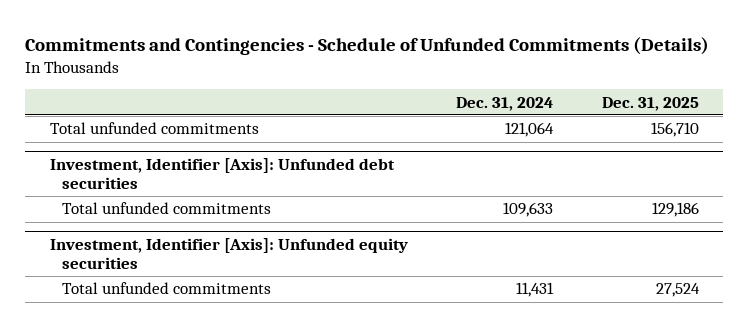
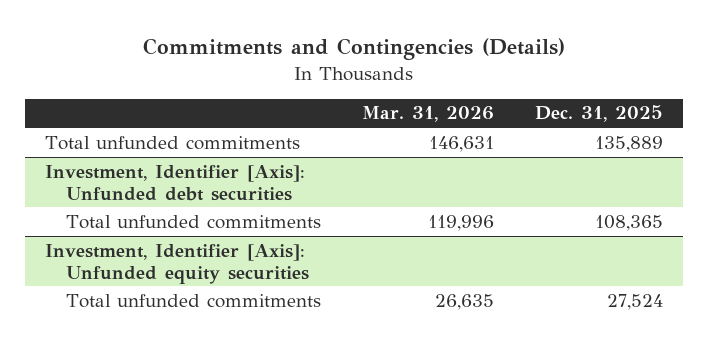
[25,36,710,55] Commitments and Contingencies - Schedule of Unfunded Commitments (Details) -> [143,38,566,61] Commitments and Contingencies (Details)
[456,96,554,111] Dec. 31, 2024 -> none
none -> [362,106,495,123] Mar. 31, 2026
[650,122,699,138] 156,710 -> [594,135,663,152] 135,889
[651,202,699,218] 129,186 -> [594,214,663,231] 108,365

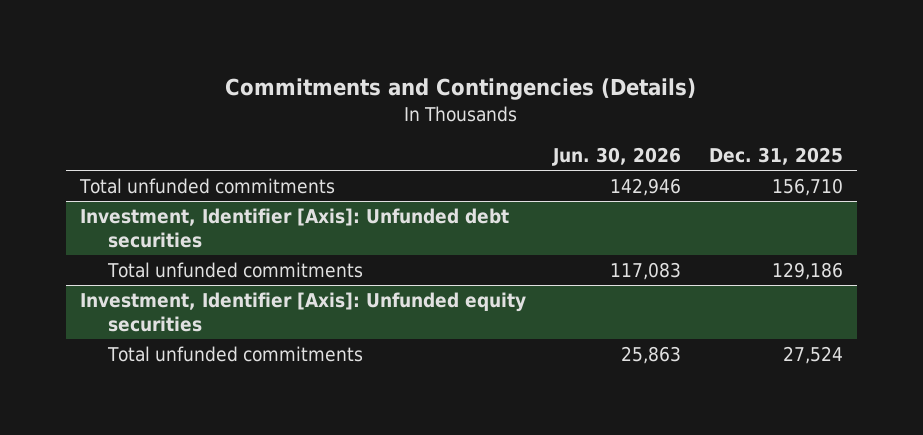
[362,106,495,123] Mar. 31, 2026 -> none
none -> [552,147,682,167] Jun. 30, 2026
[594,135,663,152] 135,889 -> [772,178,844,197] 156,710
[594,214,663,231] 108,365 -> [772,262,844,281] 129,186

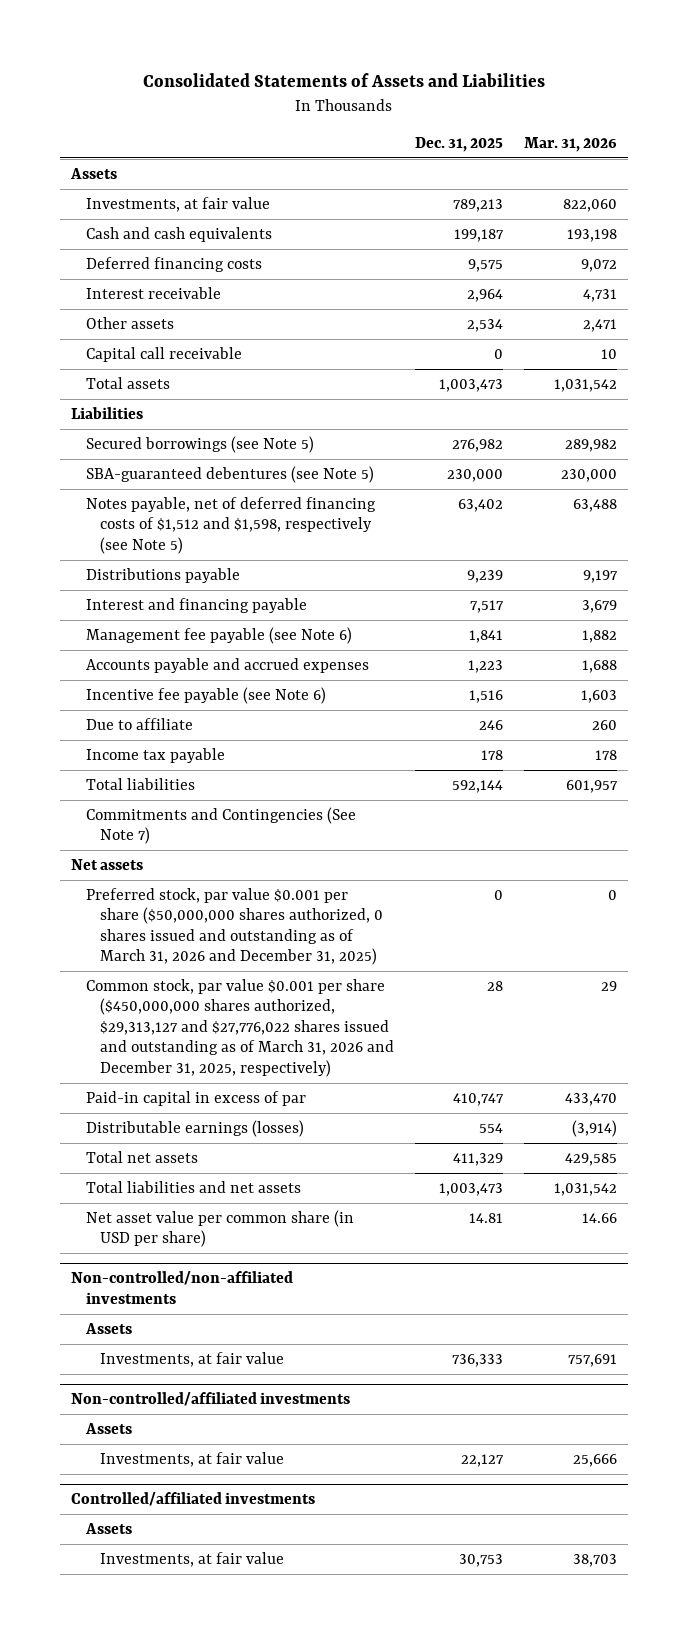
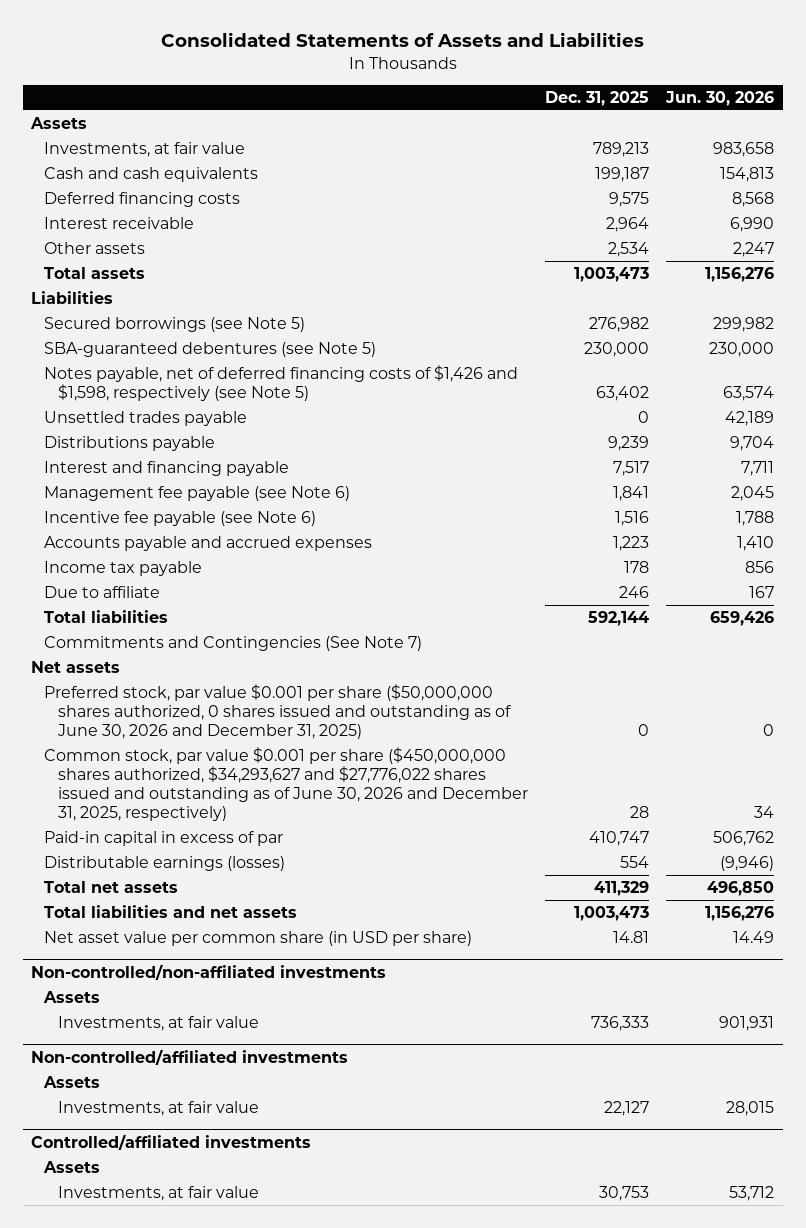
[524,136,618,152] Mar. 31, 2026 -> none
none -> [665,90,775,106] Jun. 30, 2026
[85,346,242,362] Capital call receivable -> none
[85,496,376,554] Notes payable, net of deferred financing costs of $1,512 and $1,598, respectively (see Note 5) -> [44,365,519,402] Notes payable, net of deferred financing costs of $1,426 and $1,598, respectively (see Note 5)
none -> [44,411,248,427] Unsettled trades payable
[85,657,369,673] Accounts payable and accrued expenses -> [44,536,373,552] Accounts payable and accrued expenses
[85,717,193,730] Due to affiliate -> [44,586,161,599] Due to affiliate
[85,887,384,966] Preferred stock, par value $0.001 per share ($50,000,000 shares authorized, 0 shares issued and outstanding as of March 31, 2026 and December 31, 2025) -> [44,684,511,739] Preferred stock, par value $0.001 per share ($50,000,000 shares authorized, 0 shares issued and outstanding as of June 30, 2026 and December 31, 2025)
[85,978,395,1077] Common stock, par value $0.001 per share ($450,000,000 shares authorized, $29,313,127 and $27,776,022 shares issued and outstanding as of March 31, 2026 and December 31, 2025, respectively) -> [44,747,528,821] Common stock, par value $0.001 per share ($450,000,000 shares authorized, $34,293,627 and $27,776,022 shares issued and outstanding as of June 30, 2026 and December 31, 2025, respectively)

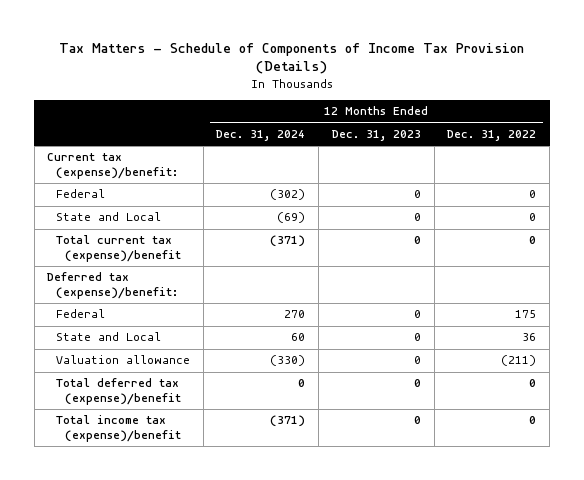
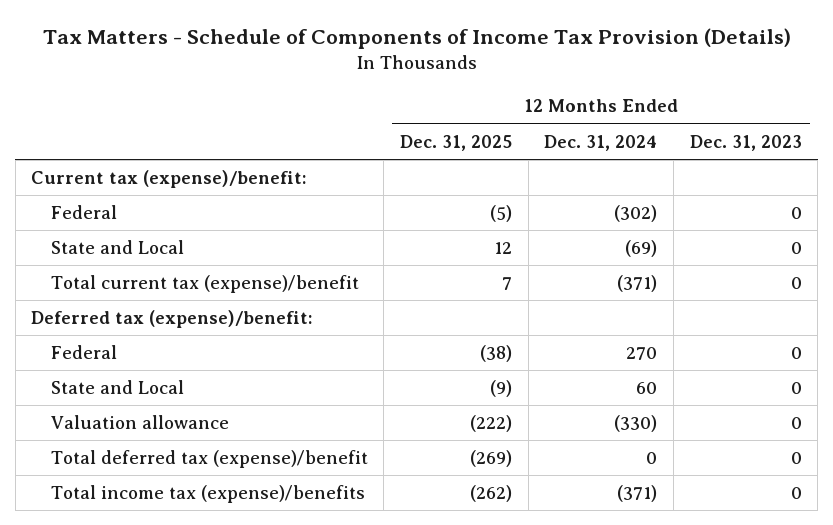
[447,129,537,141] Dec. 31, 2022 -> none
none -> [400,134,513,151] Dec. 31, 2025
[56,415,181,442] Total income tax (expense)/benefit -> [50,485,365,504] Total income tax (expense)/benefits

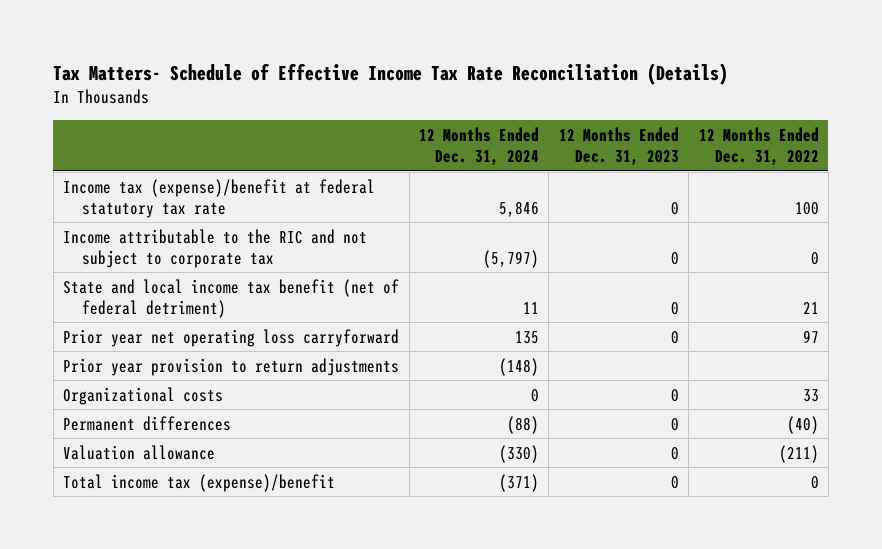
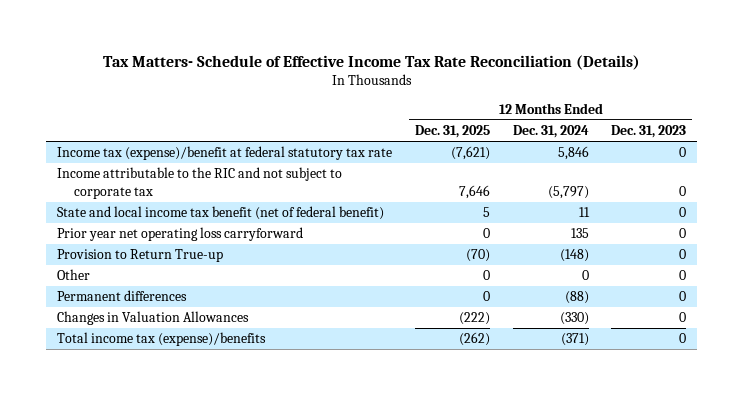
[698,126,819,166] 12 Months Ended Dec. 31, 2022 -> none
none -> [414,125,490,139] Dec. 31, 2025
[63,278,400,318] State and local income tax benefit (net of federal detriment) -> [57,206,385,221] State and local income tax benefit (net of federal benefit)
[63,357,400,376] Prior year provision to return adjustments -> none
[63,386,224,405] Organizational costs -> none
none -> [57,249,224,263] Provision to Return True-up
none -> [57,269,91,281] Other
[63,444,216,460] Valuation allowance -> [57,311,250,326] Changes in Valuation Allowances
[63,473,336,492] Total income tax (expense)/benefit -> [57,332,267,347] Total income tax (expense)/benefits

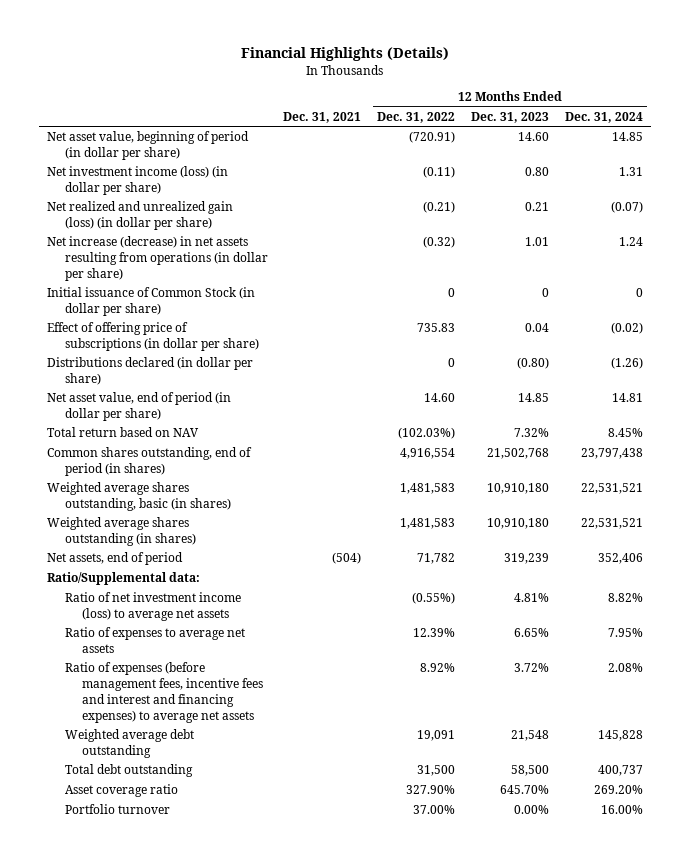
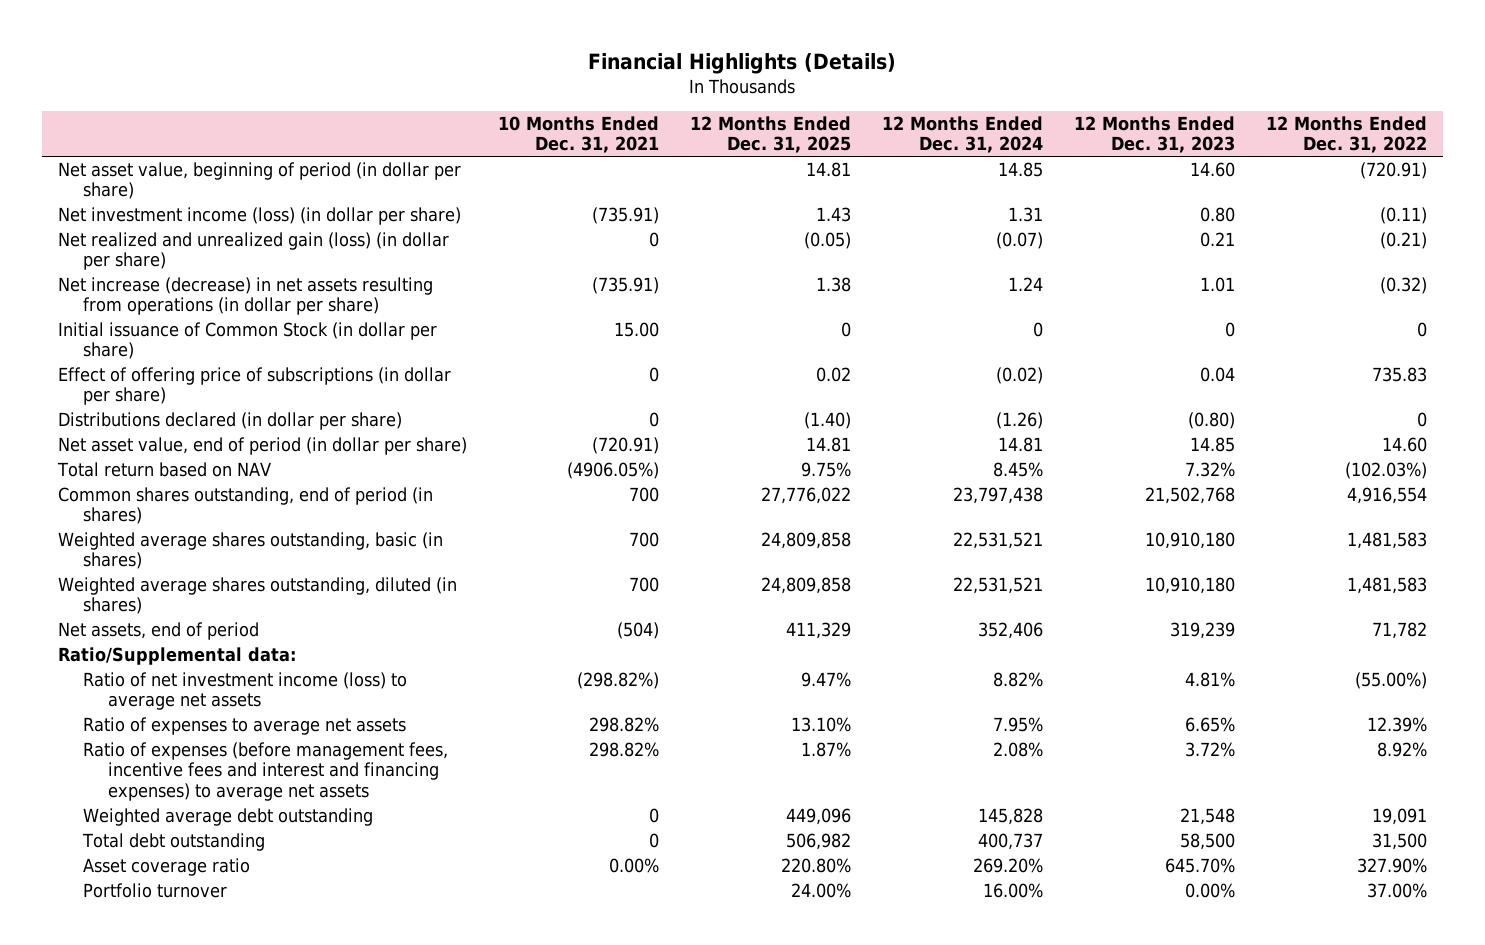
[283,111,362,123] Dec. 31, 2021 -> none
none -> [497,115,659,154] 10 Months Ended Dec. 31, 2021
none -> [689,115,851,154] 12 Months Ended Dec. 31, 2025
[47,517,196,547] Weighted average shares outstanding (in shares) -> [57,576,457,615] Weighted average shares outstanding, diluted (in shares)
[412,592,456,605] (0.55%) -> [1355,671,1428,689] (55.00%)

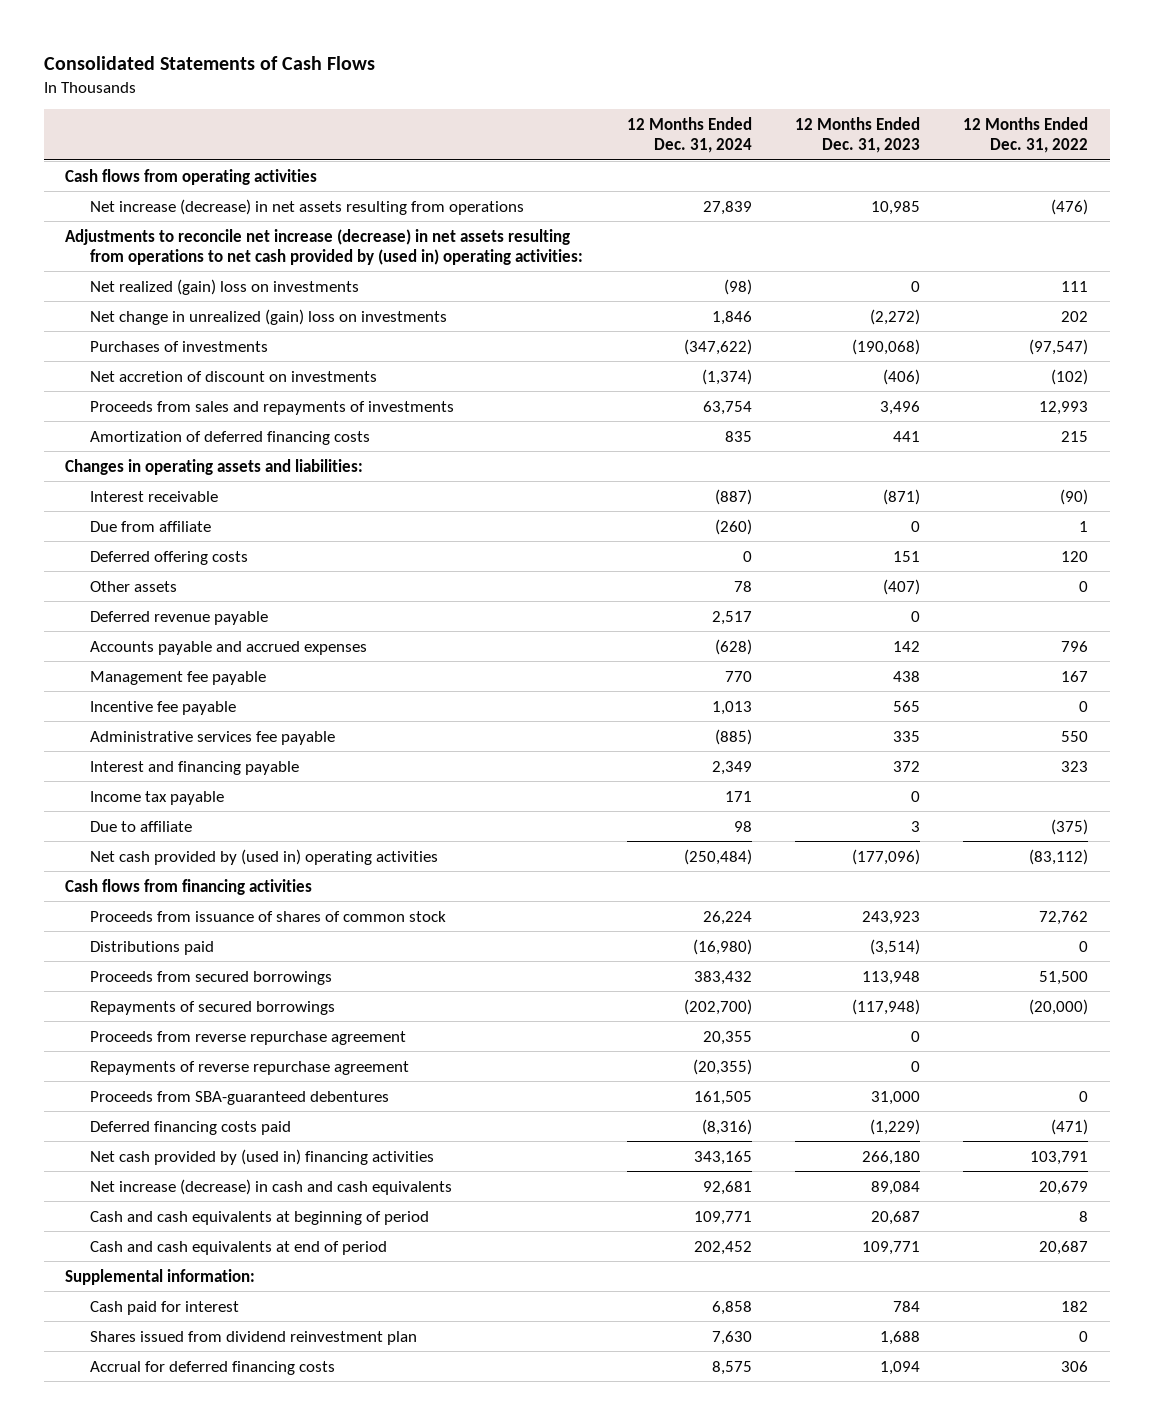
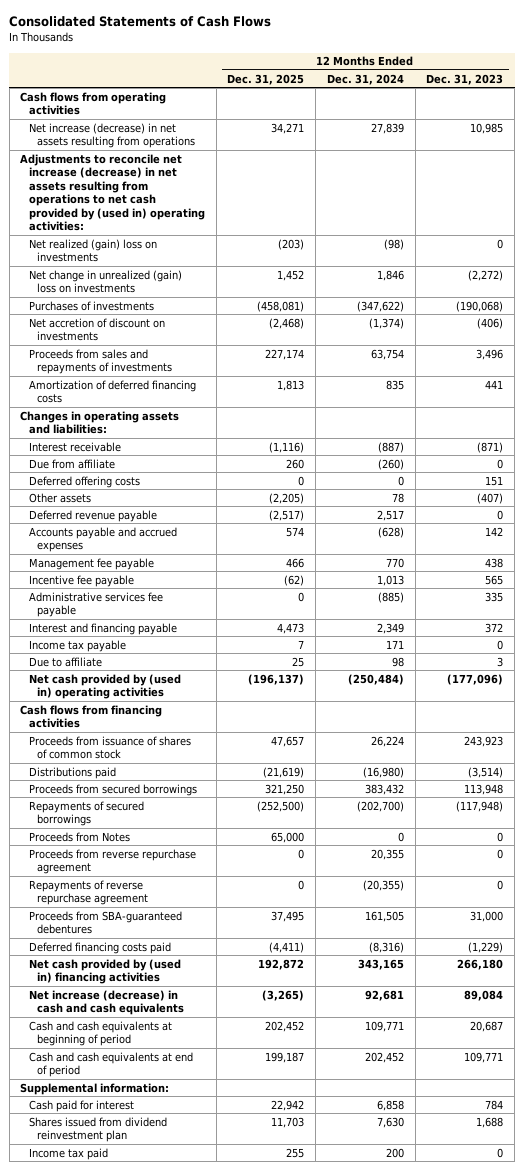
[963,117,1089,154] 12 Months Ended Dec. 31, 2022 -> none
none -> [227,73,305,85] Dec. 31, 2025
none -> [28,831,130,842] Proceeds from Notes
[90,1360,336,1375] Accrual for deferred financing costs -> none
none -> [28,1147,108,1160] Income tax paid

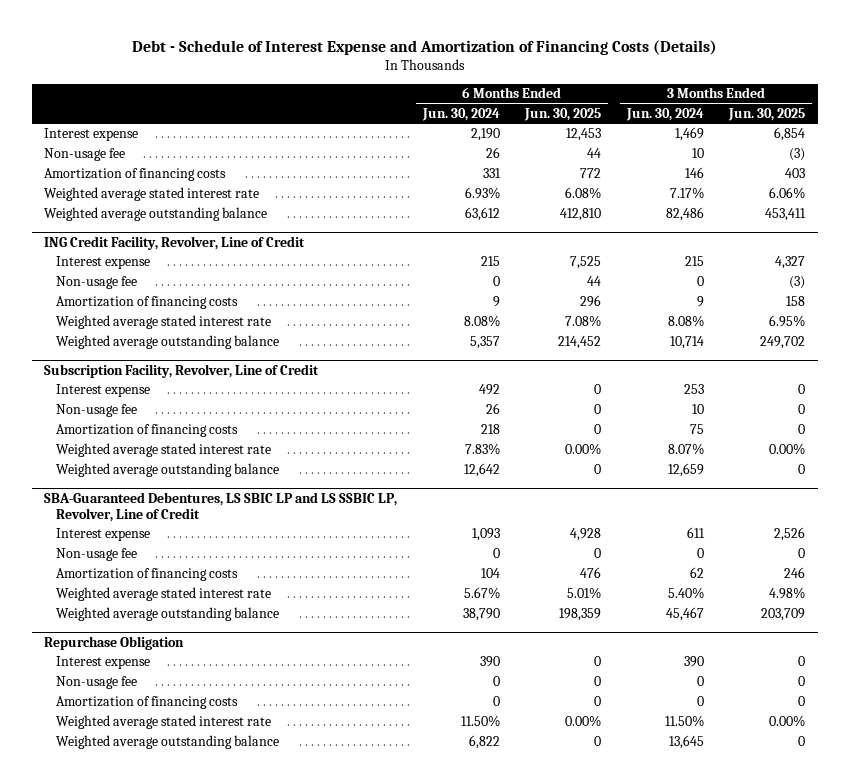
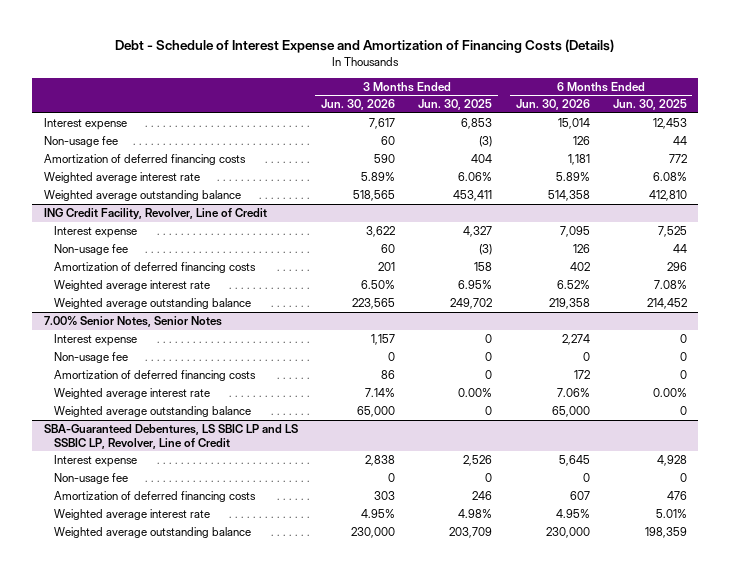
[421,107,500,121] Jun. 30, 2024 -> none
[625,107,704,121] Jun. 30, 2024 -> none
none -> [321,99,396,111] Jun. 30, 2026
none -> [515,99,590,111] Jun. 30, 2026
[774,127,806,142] 6,854 -> [461,118,493,130] 6,853
[44,168,227,182] Amortization of financing costs -> [43,154,246,166] Amortization of deferred financing costs
[785,168,806,179] 403 -> [471,154,493,164] 404
[44,187,260,202] Weighted average stated interest rate -> [43,172,200,184] Weighted average interest rate
[55,296,238,310] Amortization of financing costs -> [54,262,257,274] Amortization of deferred financing costs
[55,315,271,330] Weighted average stated interest rate -> [54,280,211,292] Weighted average interest rate
[44,363,320,378] Subscription Facility, Revolver, Line of Credit -> none
none -> [43,316,222,328] 7.00% Senior Notes, Senior Notes
[55,424,238,438] Amortization of financing costs -> [54,370,257,382] Amortization of deferred financing costs
[55,443,271,458] Weighted average stated interest rate -> [54,388,211,400] Weighted average interest rate
[55,568,238,582] Amortization of financing costs -> [54,491,257,503] Amortization of deferred financing costs
[55,587,271,602] Weighted average stated interest rate -> [54,509,211,521] Weighted average interest rate
[44,635,185,650] Repurchase Obligation -> none
[55,656,150,670] Interest expense -> none
[55,676,137,690] Non-usage fee -> none
[55,696,238,710] Amortization of financing costs -> none
[55,715,271,730] Weighted average stated interest rate -> none
[55,735,279,750] Weighted average outstanding balance -> none

